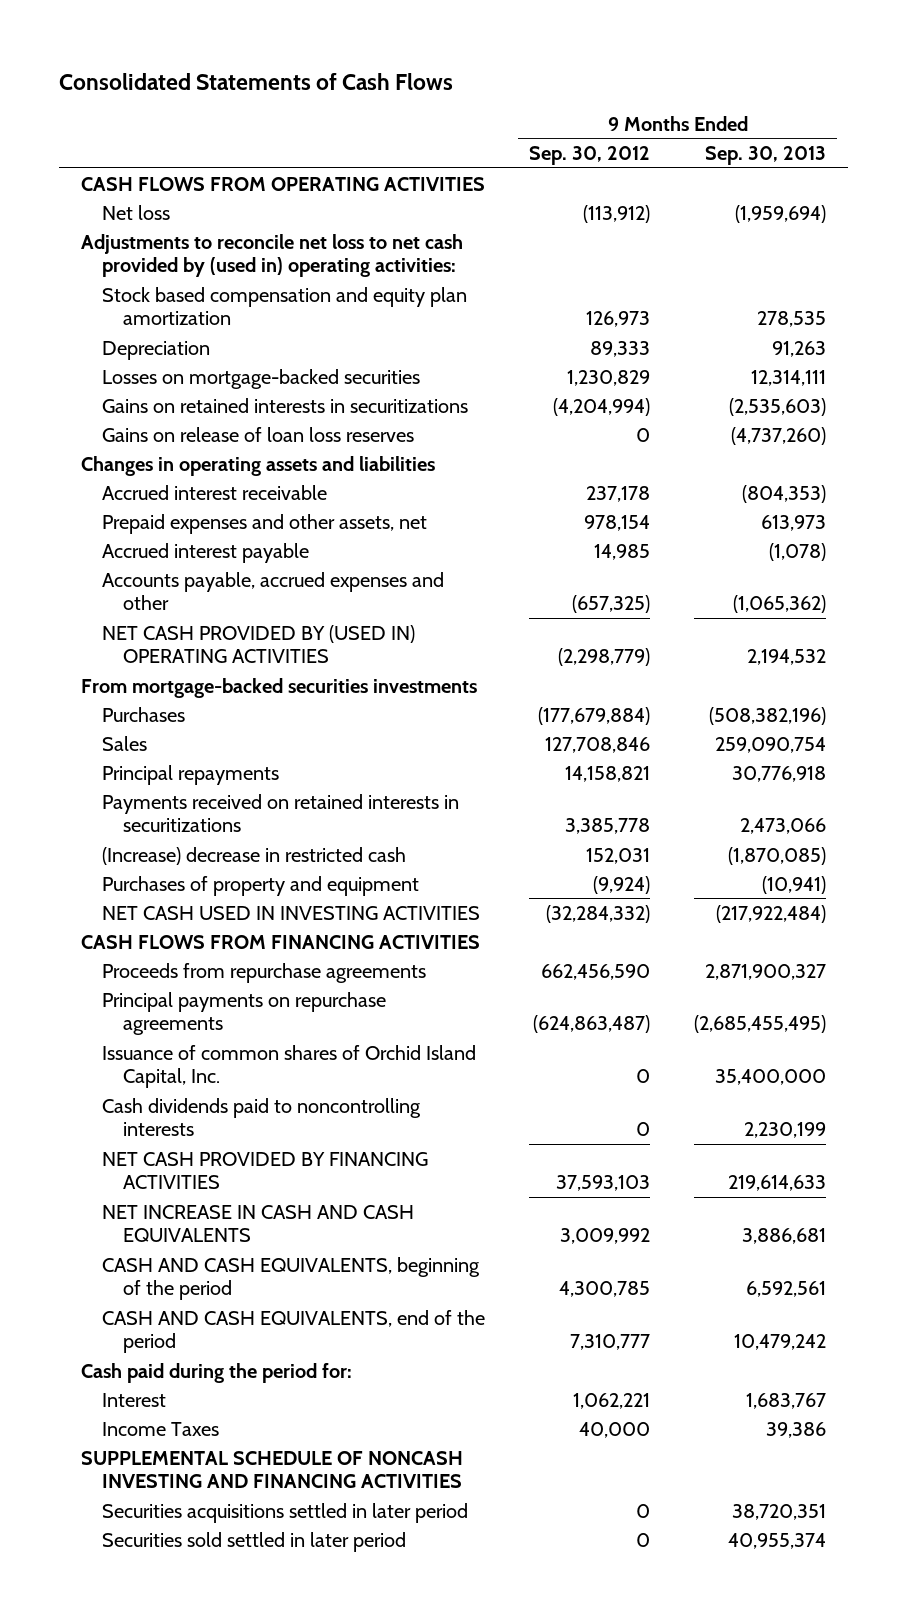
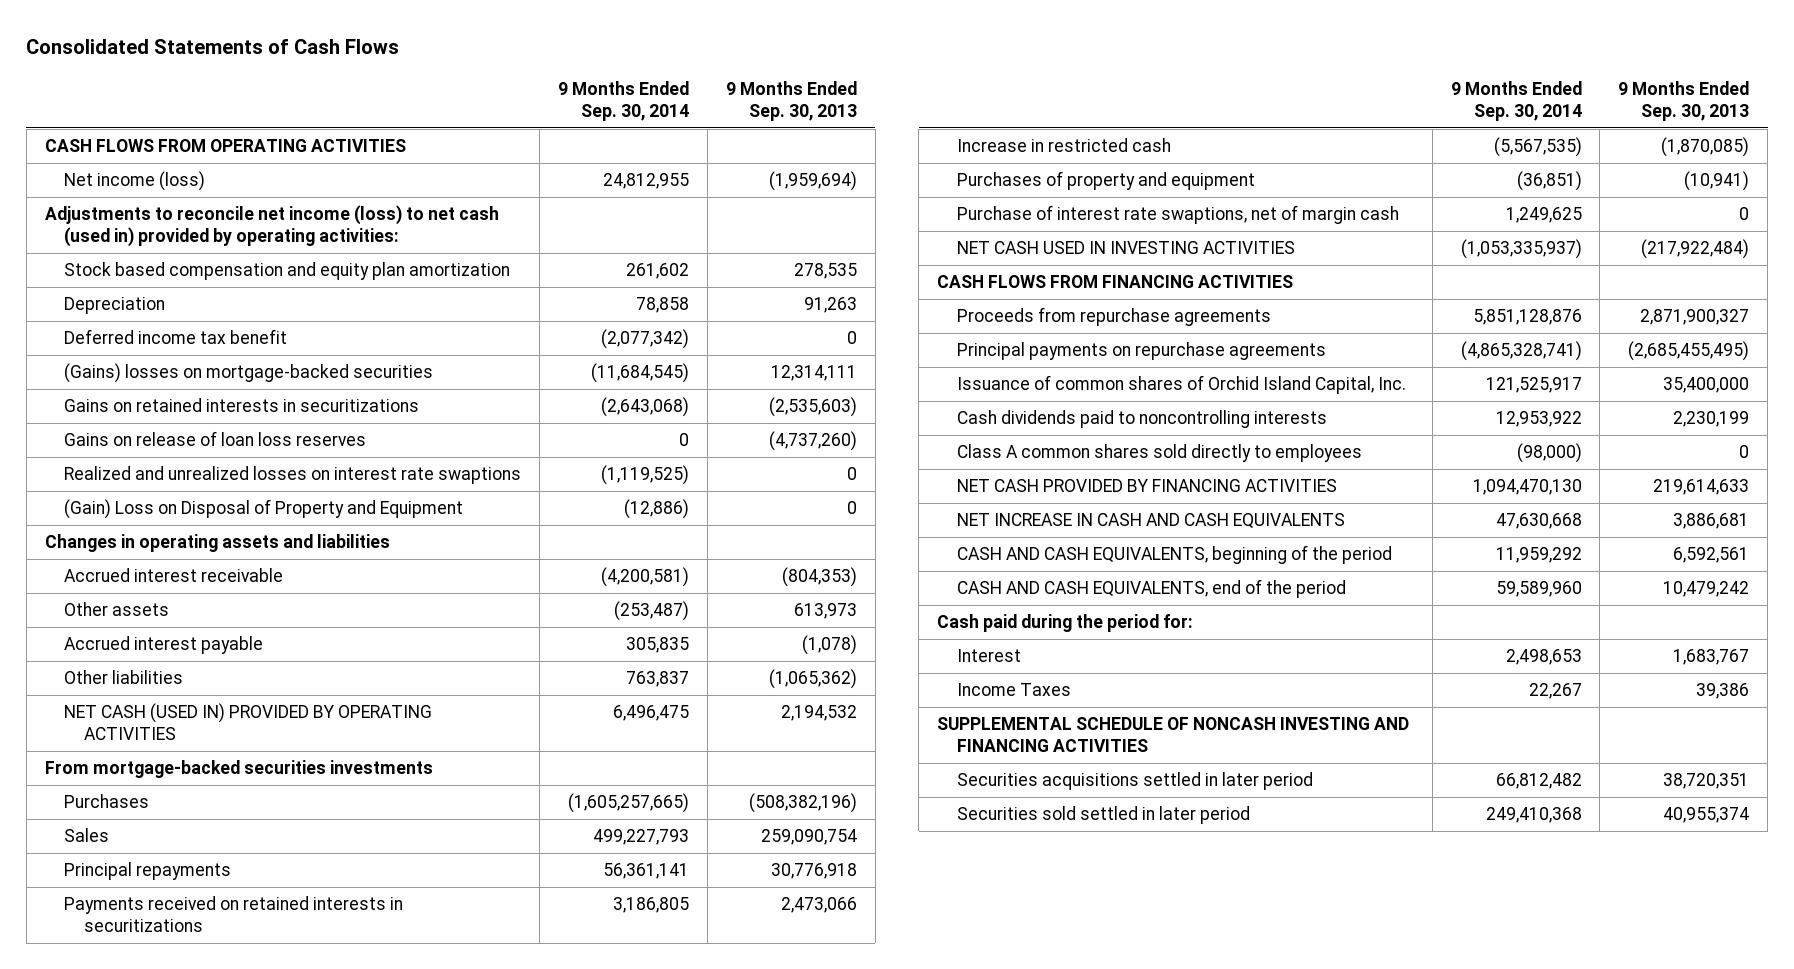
[529,146,651,166] Sep. 30, 2012 -> none
none -> [557,80,689,121] 9 Months Ended Sep. 30, 2014
[101,204,170,220] Net loss -> [64,171,206,192] Net income (loss)
[80,233,463,278] Adjustments to reconcile net loss to net cash provided by (used in) operating activities: -> [44,205,499,248] Adjustments to reconcile net income (loss) to net cash (used in) provided by operating activities:
none -> [64,329,288,345] Deferred income tax benefit
[101,368,420,389] Losses on mortgage-backed securities -> [64,363,434,384] (Gains) losses on mortgage-backed securities
none -> [64,466,522,485] Realized and unrealized losses on interest rate swaptions
none -> [64,499,464,520] (Gain) Loss on Disposal of Property and Equipment
[101,513,427,534] Prepaid expenses and other assets, net -> [64,602,170,617] Other assets
[101,571,444,611] Accounts payable, accrued expenses and other -> [64,670,184,685] Other liabilities
[101,624,415,664] NET CASH PROVIDED BY (USED IN) OPERATING ACTIVITIES -> [64,703,433,741] NET CASH (USED IN) PROVIDED BY OPERATING ACTIVITIES
[101,846,406,865] (Increase) decrease in restricted cash -> [956,138,1171,153] Increase in restricted cash
none -> [956,205,1399,225] Purchase of interest rate swaptions, net of margin cash
none -> [956,444,1362,463] Class A common shares sold directly to employees

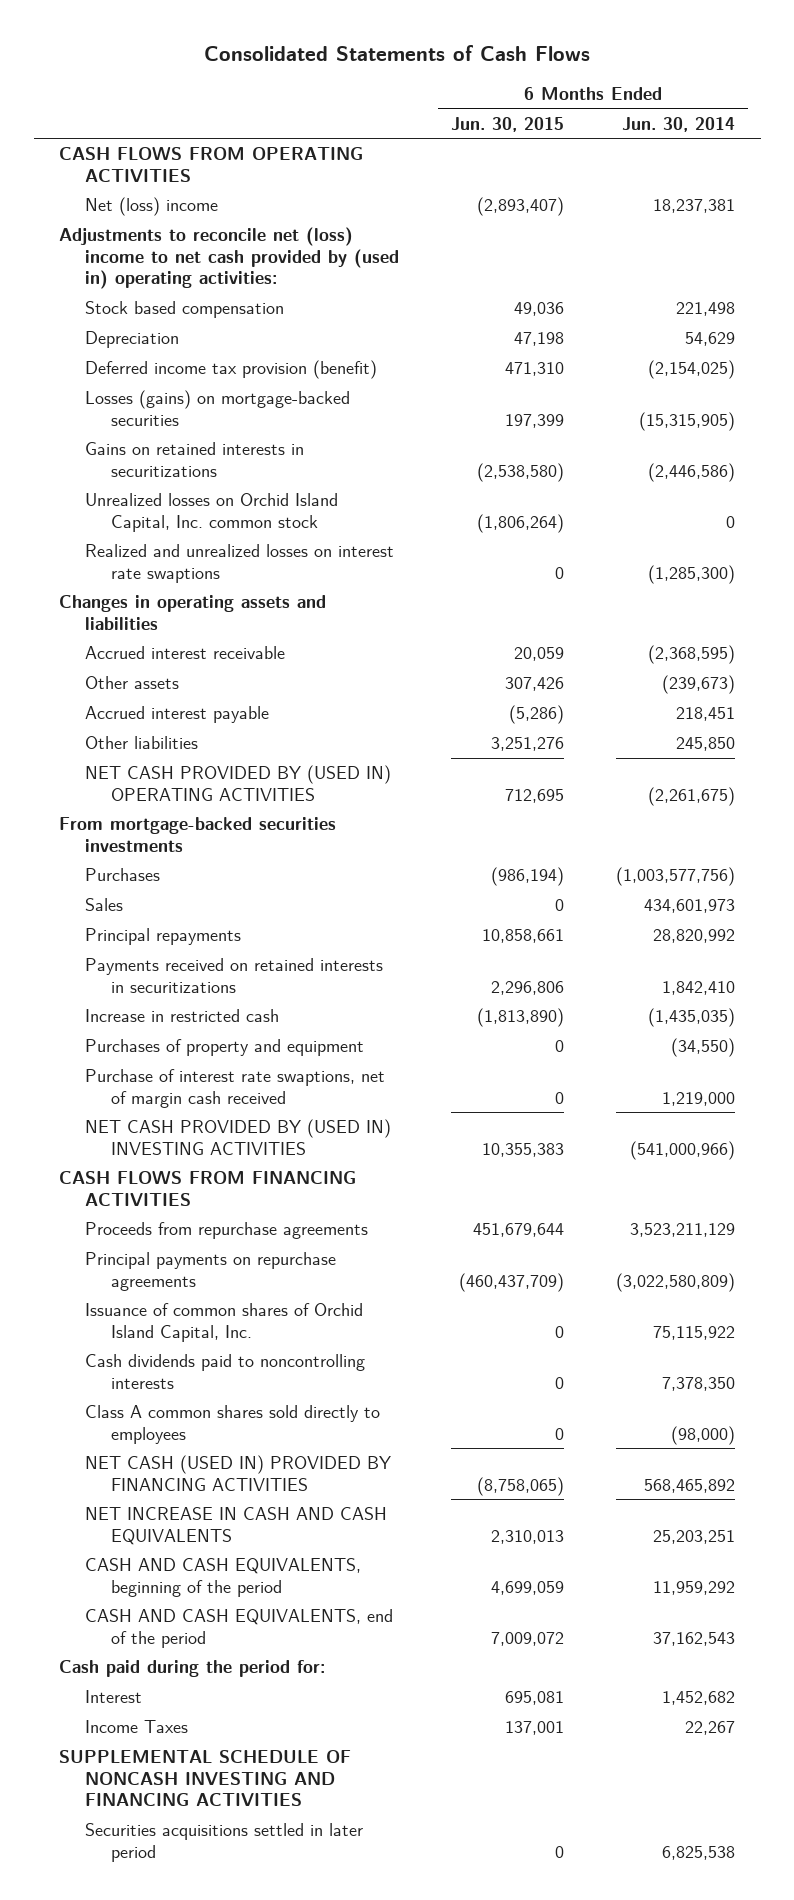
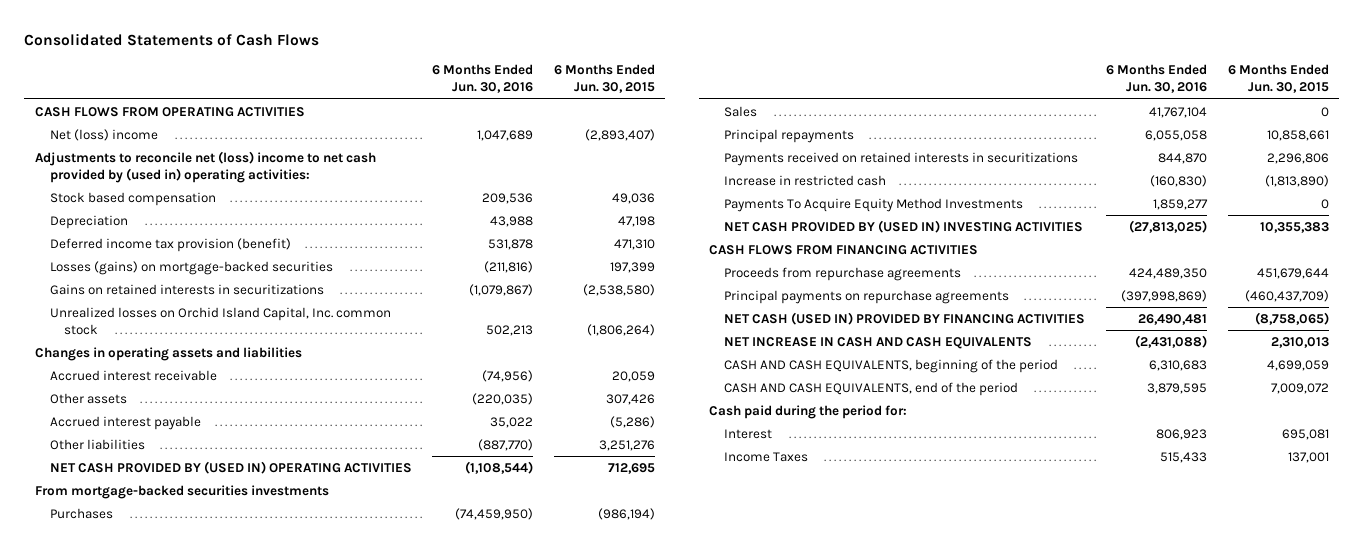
[621,116,735,132] Jun. 30, 2014 -> none
none -> [432,64,534,94] 6 Months Ended Jun. 30, 2016
[85,544,395,583] Realized and unrealized losses on interest rate swaptions -> none
[85,1039,365,1057] Purchases of property and equipment -> none
[85,1069,386,1108] Purchase of interest rate swaptions, net of margin cash received -> none
none -> [723,197,1023,212] Payments To Acquire Equity Method Investments
[85,1303,364,1342] Issuance of common shares of Orchid Island Capital, Inc. -> none
[85,1354,366,1389] Cash dividends paid to noncontrolling interests -> none
[85,1405,381,1444] Class A common shares sold directly to employees -> none
[59,1750,352,1807] SUPPLEMENTAL SCHEDULE OF NONCASH INVESTING AND FINANCING ACTIVITIES -> none
[85,1823,364,1862] Securities acquisitions settled in later period -> none

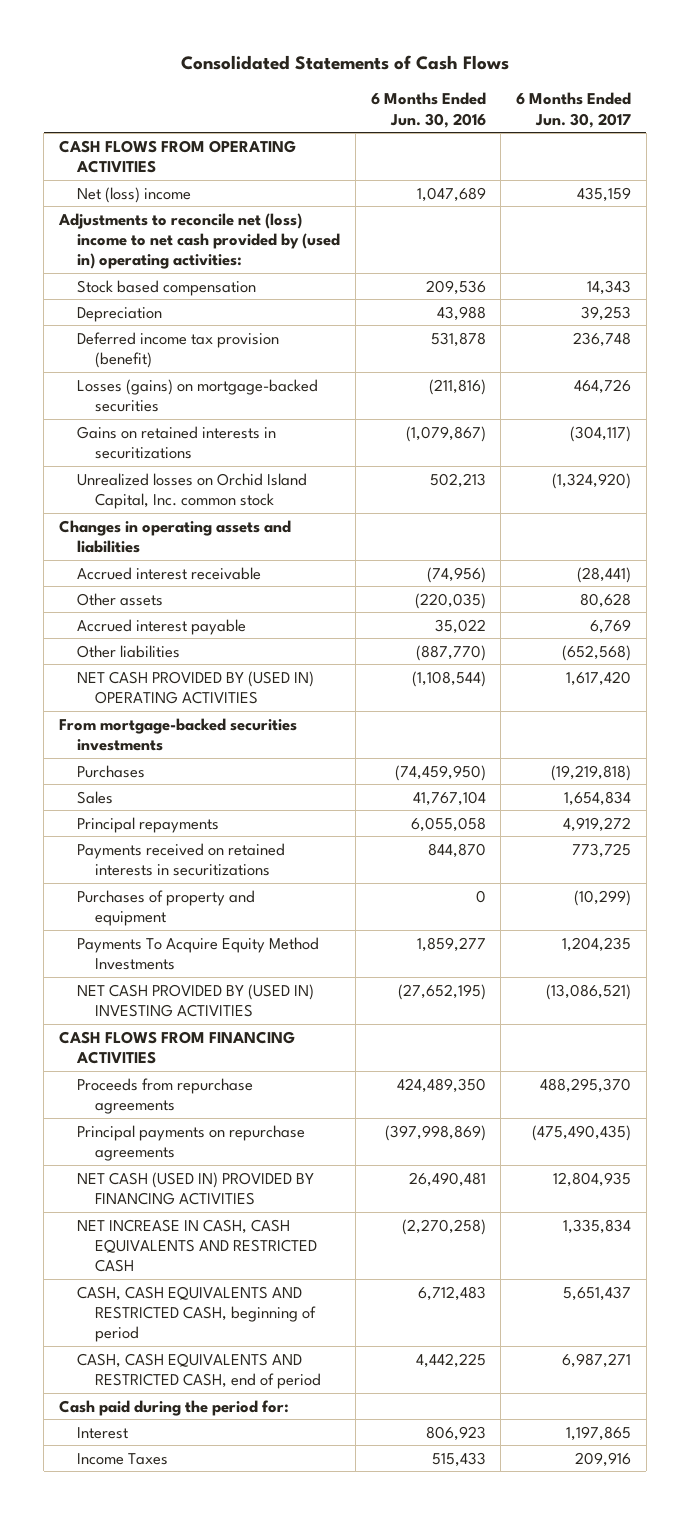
[554,64,656,94] 6 Months Ended Jun. 30, 2015 -> none
none -> [515,92,631,128] 6 Months Ended Jun. 30, 2017
[723,174,886,186] Increase in restricted cash -> none
none -> [77,889,256,926] Purchases of property and equipment
[1129,219,1208,233] (27,813,025) -> [397,983,486,1000] (27,652,195)
[723,336,1032,349] NET INCREASE IN CASH AND CASH EQUIVALENTS -> [77,1218,318,1273] NET INCREASE IN CASH, CASH EQUIVALENTS AND RESTRICTED CASH
[1135,334,1208,348] (2,431,088) -> [401,1218,486,1235] (2,270,258)
[723,358,1058,373] CASH AND CASH EQUIVALENTS, beginning of the period -> [77,1285,317,1343] CASH, CASH EQUIVALENTS AND RESTRICTED CASH, beginning of period
[1149,359,1208,371] 6,310,683 -> [417,1285,486,1301] 6,712,483
[723,381,1018,396] CASH AND CASH EQUIVALENTS, end of the period -> [77,1352,322,1389] CASH, CASH EQUIVALENTS AND RESTRICTED CASH, end of period
[1147,382,1208,394] 3,879,595 -> [415,1352,486,1368] 4,442,225

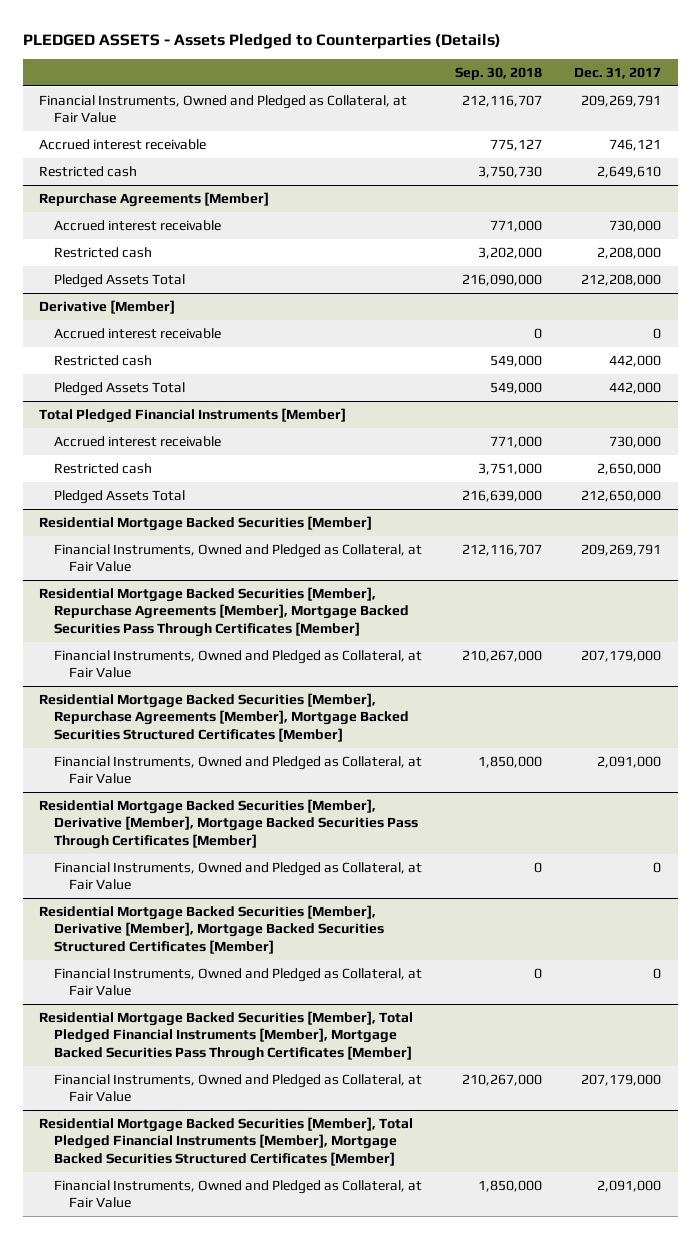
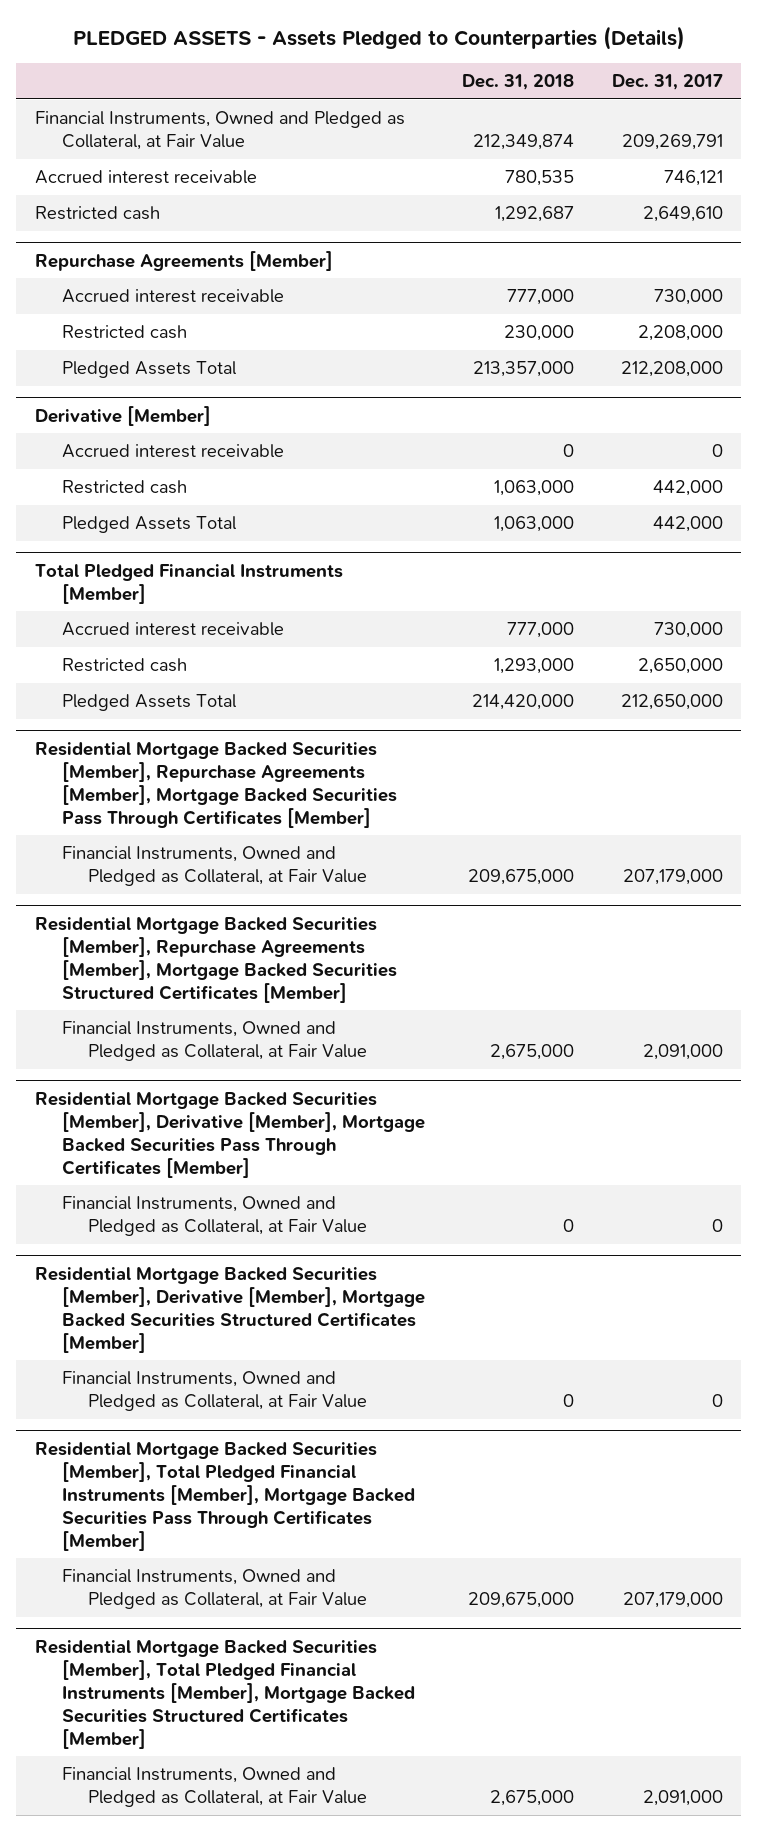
[454,66,542,80] Sep. 30, 2018 -> none
none -> [462,74,575,91] Dec. 31, 2018
[38,516,372,532] Residential Mortgage Backed Securities [Member] -> none
[54,544,423,573] Financial Instruments, Owned and Pledged as Collateral, at Fair Value -> none

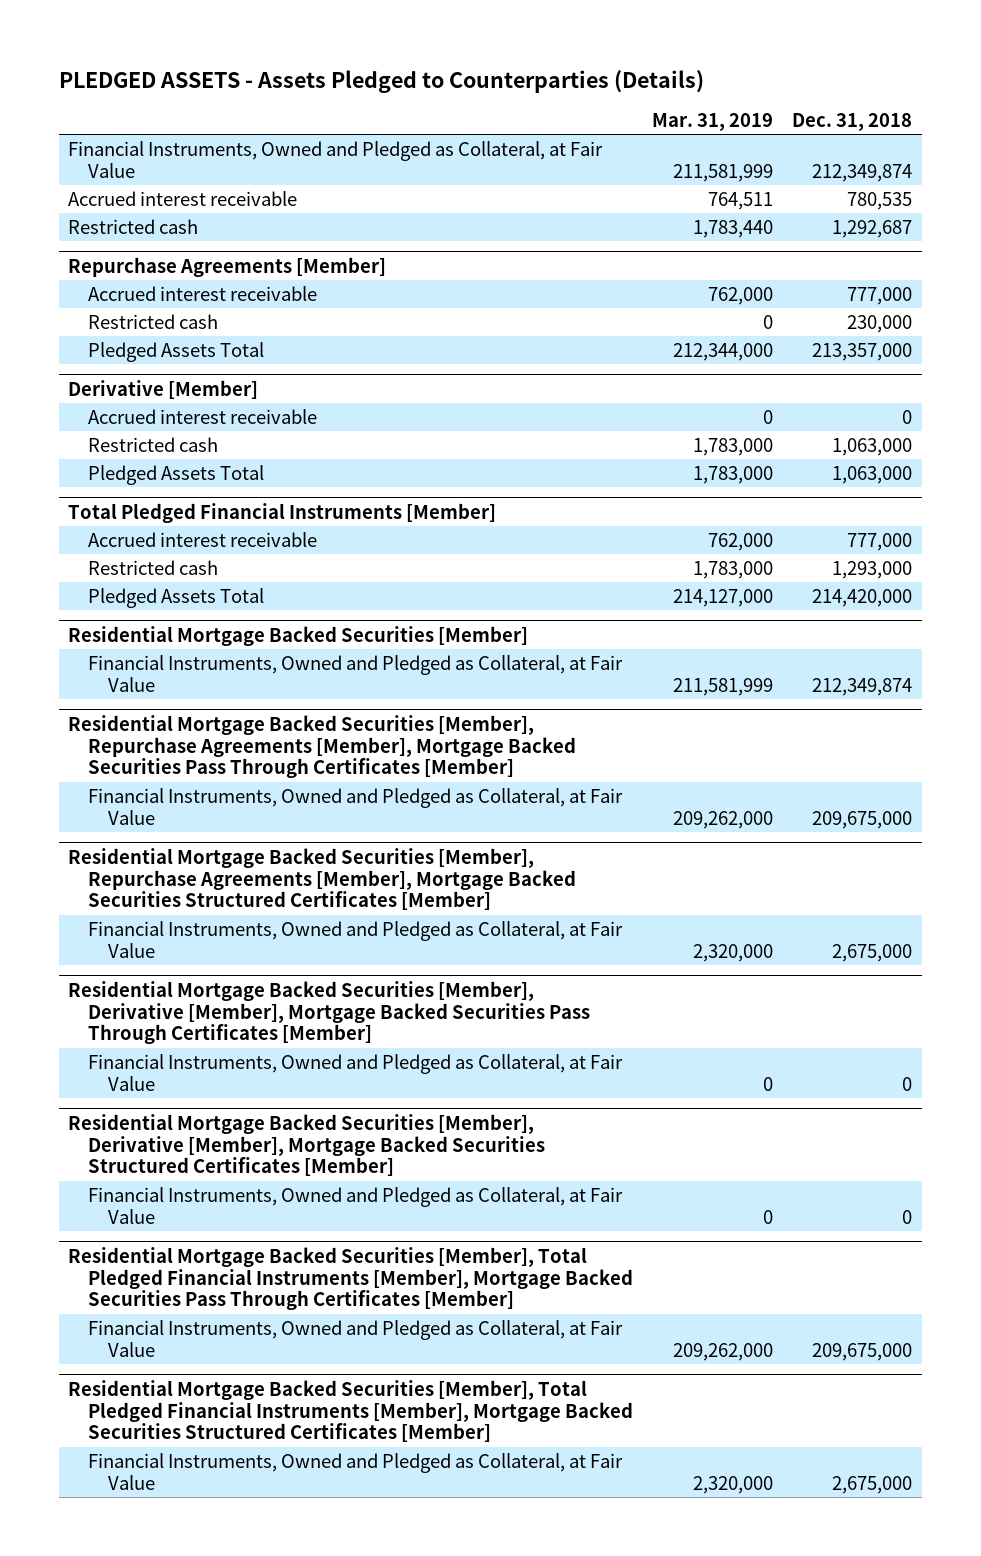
[611,74,723,91] Dec. 31, 2017 -> none
none -> [652,112,774,131] Mar. 31, 2019
none -> [68,625,529,646] Residential Mortgage Backed Securities [Member]
none -> [88,654,624,692] Financial Instruments, Owned and Pledged as Collateral, at Fair Value

